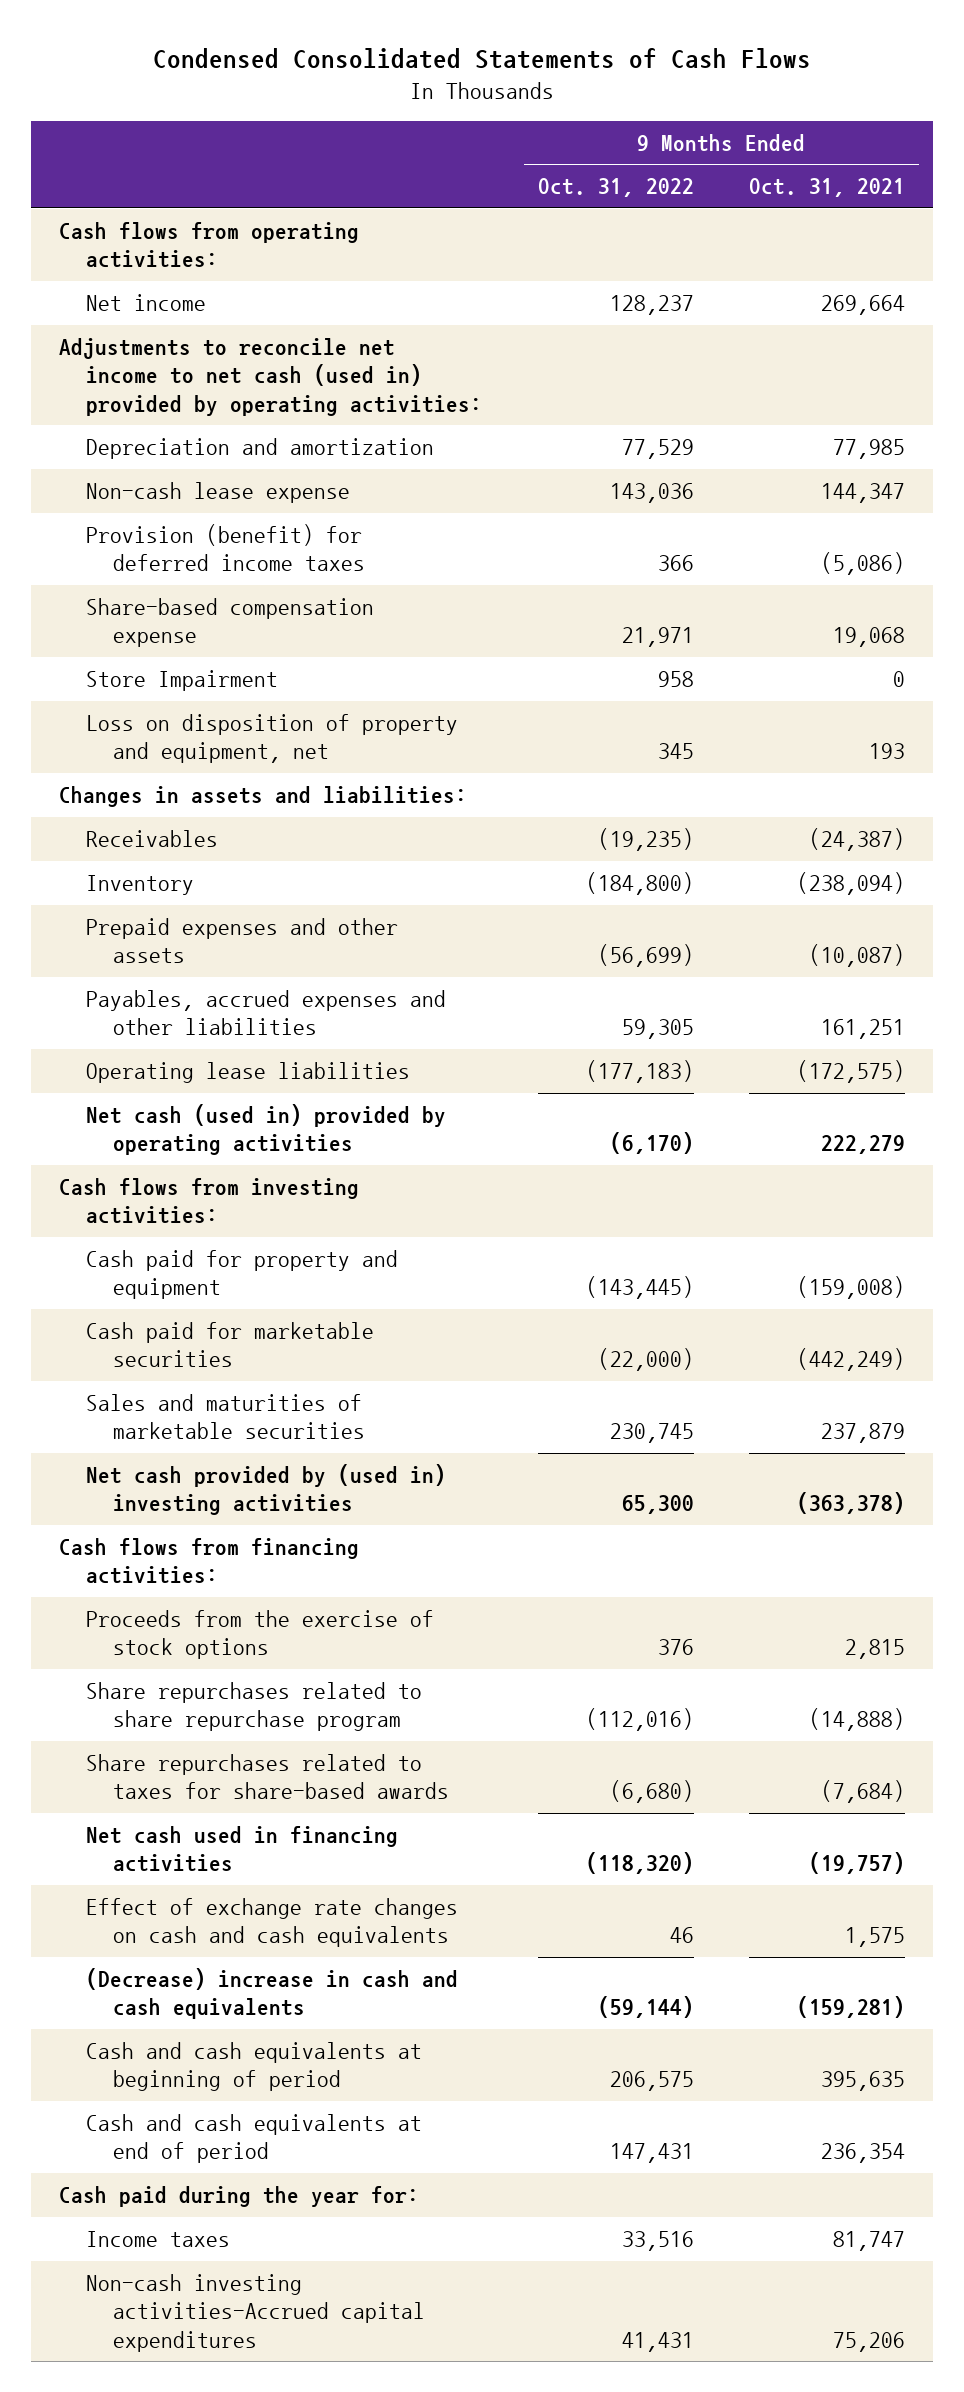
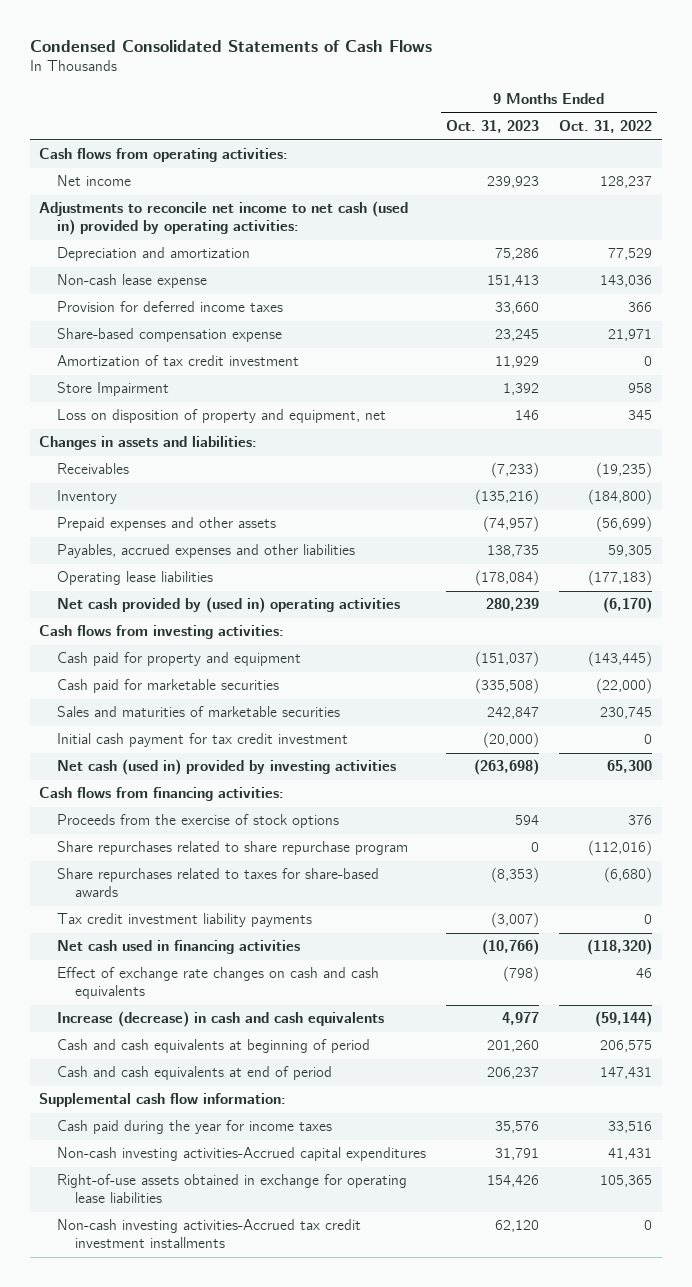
[749,178,906,198] Oct. 31, 2021 -> none
none -> [446,120,540,134] Oct. 31, 2023
[85,524,366,572] Provision (benefit) for deferred income taxes -> [57,301,284,313] Provision for deferred income taxes
none -> [57,355,300,367] Amortization of tax credit investment
[85,1104,446,1156] Net cash (used in) provided by operating activities -> [57,597,401,614] Net cash provided by (used in) operating activities
none -> [57,733,349,748] Initial cash payment for tax credit investment
[85,1464,446,1516] Net cash provided by (used in) investing activities -> [57,759,397,776] Net cash (used in) provided by investing activities
none -> [57,913,313,928] Tax credit investment liability payments
[85,1968,458,2020] (Decrease) increase in cash and cash equivalents -> [57,1011,385,1028] Increase (decrease) in cash and cash equivalents
[58,2186,419,2208] Cash paid during the year for: -> none
none -> [39,1093,287,1108] Supplemental cash flow information:
[85,2231,230,2248] Income taxes -> [57,1120,333,1135] Cash paid during the year for income taxes
none -> [57,1174,408,1204] Right-of-use assets obtained in exchange for operating lease liabilities
none -> [57,1219,362,1249] Non-cash investing activities-Accrued tax credit investment installments

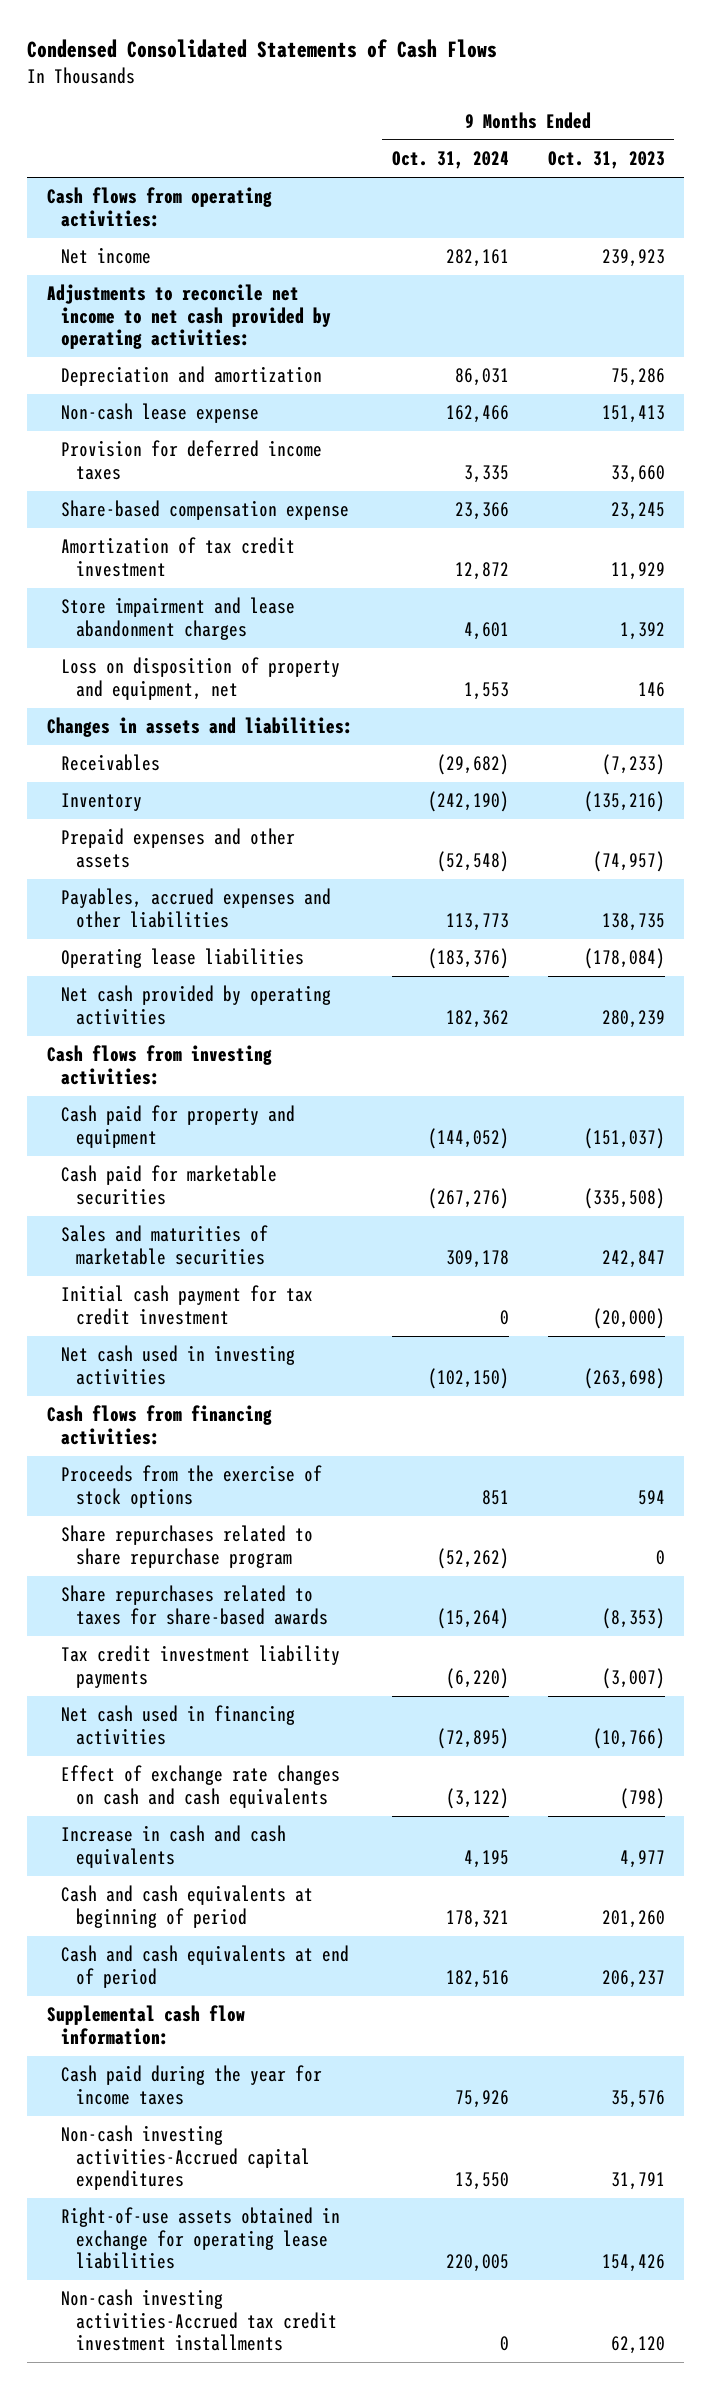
[559,120,653,134] Oct. 31, 2022 -> none
none -> [391,151,509,170] Oct. 31, 2024
[39,201,409,236] Adjustments to reconcile net income to net cash (used in) provided by operating activities: -> [46,284,332,350] Adjustments to reconcile net income to net cash provided by operating activities:
[57,382,170,397] Store Impairment -> [61,597,296,640] Store impairment and lease abandonment charges
[57,597,401,614] Net cash provided by (used in) operating activities -> [61,985,332,1025] Net cash provided by operating activities
[57,759,397,776] Net cash (used in) provided by investing activities -> [61,1345,296,1385] Net cash used in investing activities
[57,1011,385,1028] Increase (decrease) in cash and cash equivalents -> [61,1825,287,1868] Increase in cash and cash equivalents

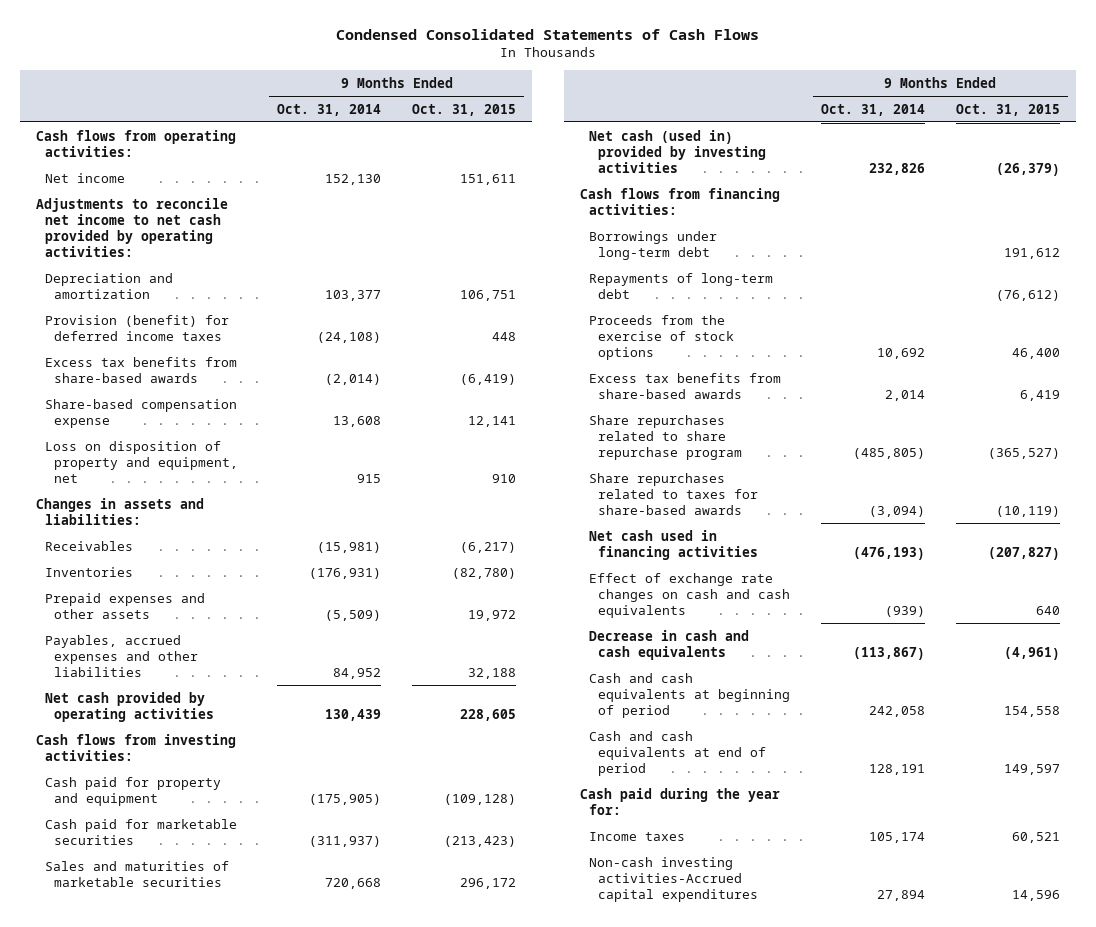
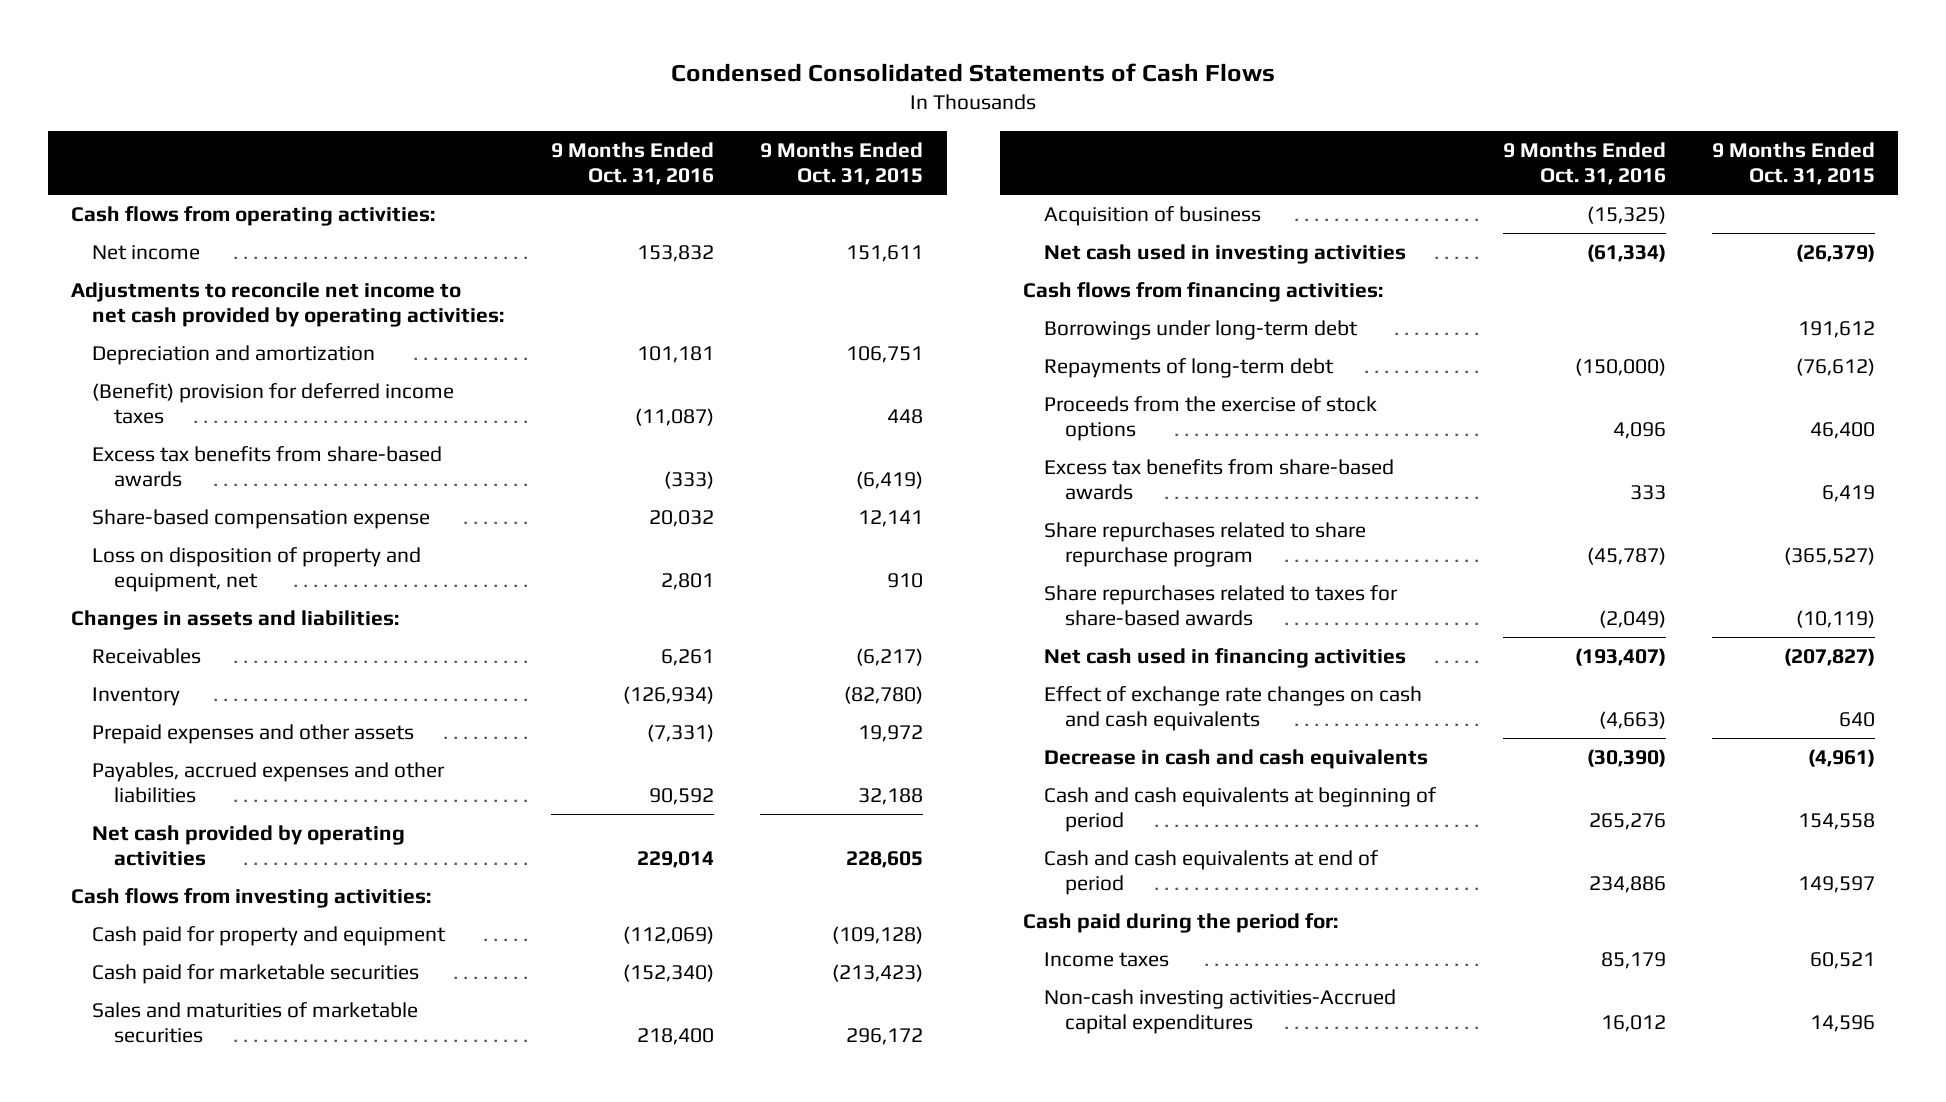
[276,103,381,116] Oct. 31, 2014 -> none
none -> [550,141,714,185] 9 Months Ended Oct. 31, 2016
[44,314,229,341] Provision (benefit) for deferred income taxes -> [92,383,455,425] (Benefit) provision for deferred income taxes
[44,566,133,577] Inventories -> [92,687,181,707] Inventory
none -> [1044,206,1262,227] Acquisition of business
[588,129,766,173] Net cash (used in) provided by investing activities -> [1044,244,1407,265] Net cash used in investing activities
[579,787,780,815] Cash paid during the year for: -> [1022,913,1338,934] Cash paid during the period for:

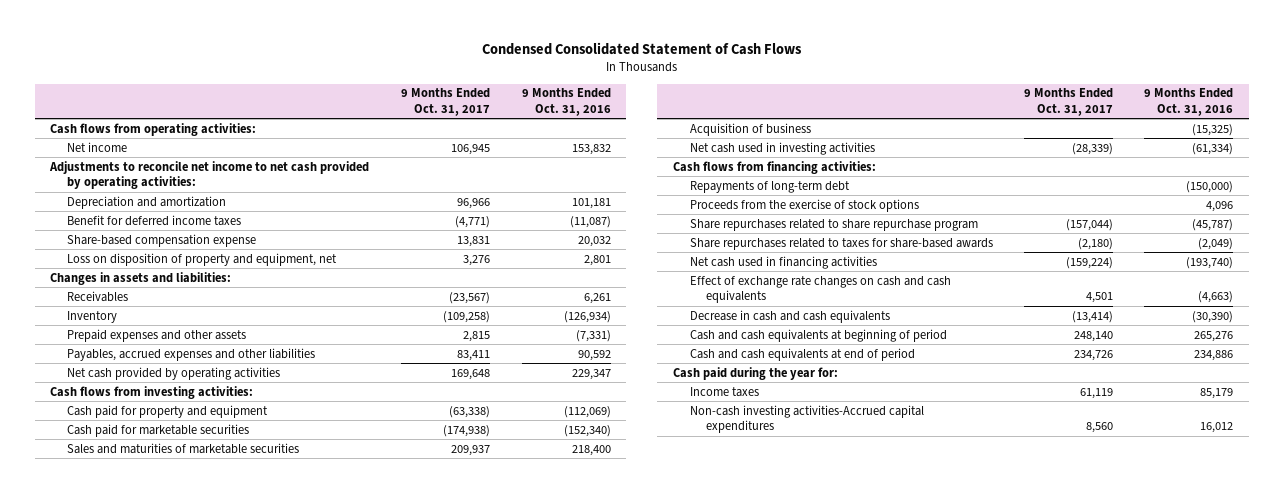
[671,62,1276,82] Condensed Consolidated Statements of Cash Flows -> [481,42,802,56] Condensed Consolidated Statement of Cash Flows
[760,141,924,185] 9 Months Ended Oct. 31, 2015 -> none
none -> [401,88,491,116] 9 Months Ended Oct. 31, 2017
[92,446,443,488] Excess tax benefits from share-based awards -> none
[92,383,455,425] (Benefit) provision for deferred income taxes -> [66,214,241,226] Benefit for deferred income taxes
[636,851,714,869] 229,014 -> [571,368,611,380] 229,347
[1044,320,1359,341] Borrowings under long-term debt -> none
[1044,459,1395,501] Excess tax benefits from share-based awards -> none
[1574,648,1666,667] (193,407) -> [1186,256,1234,269] (193,740)
[1022,913,1338,934] Cash paid during the period for: -> [673,366,839,380] Cash paid during the year for:

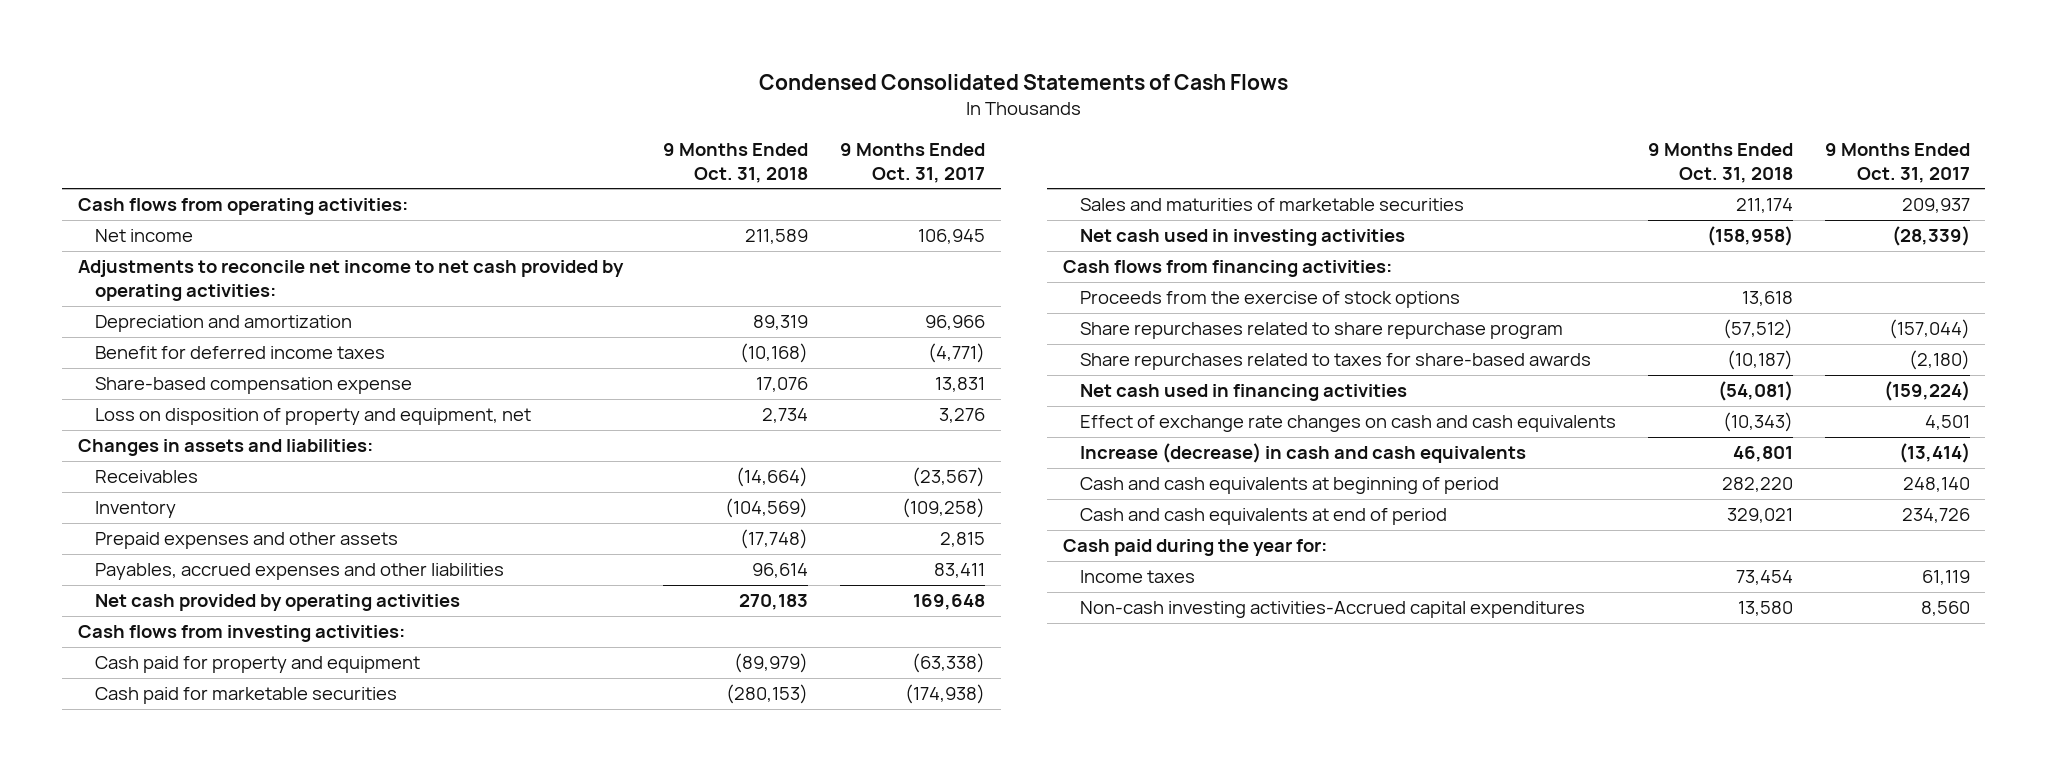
[481,42,802,56] Condensed Consolidated Statement of Cash Flows -> [758,74,1288,91] Condensed Consolidated Statements of Cash Flows
[521,88,611,116] 9 Months Ended Oct. 31, 2016 -> none
none -> [662,143,808,183] 9 Months Ended Oct. 31, 2018
[689,122,811,136] Acquisition of business -> none
[689,180,850,193] Repayments of long-term debt -> none
[689,309,890,323] Decrease in cash and cash equivalents -> [1079,443,1526,464] Increase (decrease) in cash and cash equivalents

